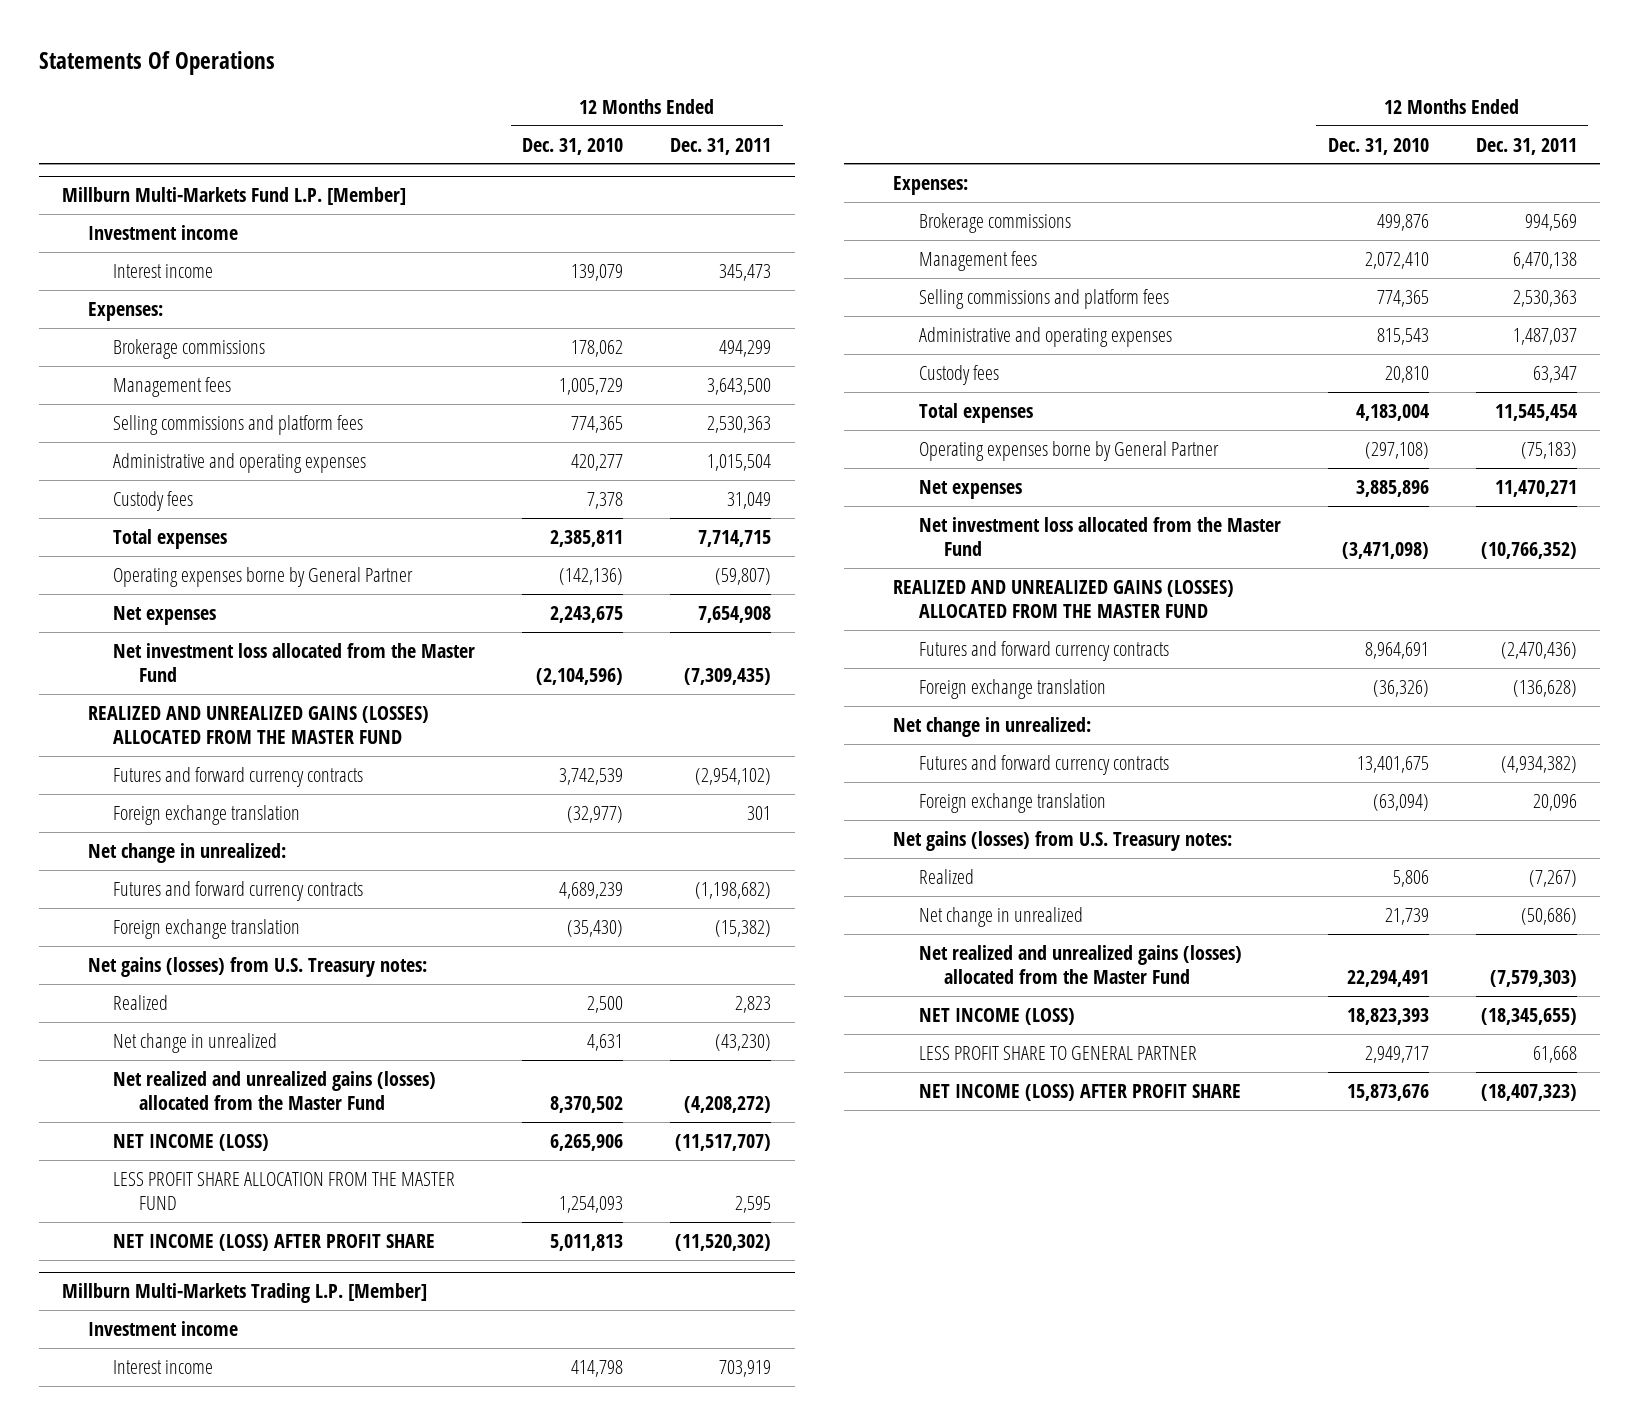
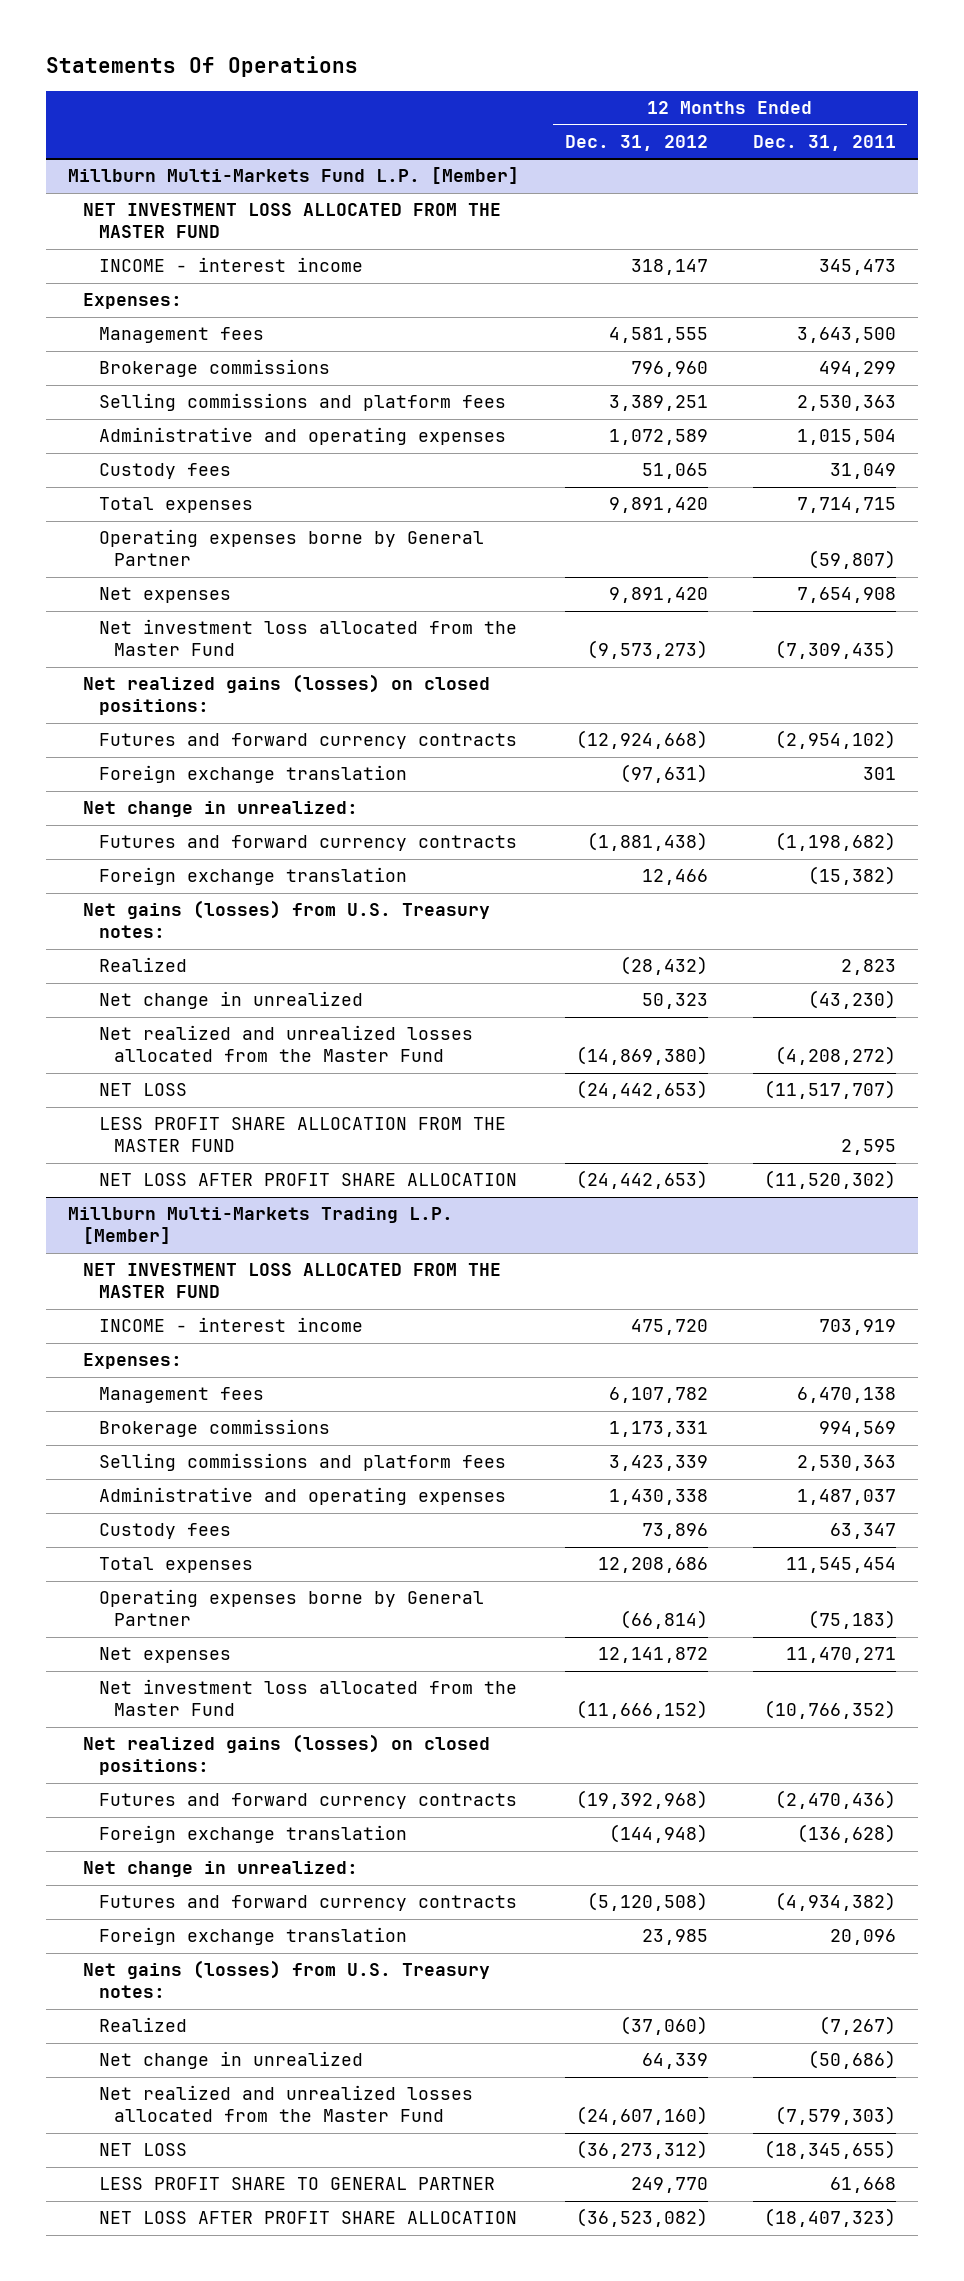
[522,137,624,155] Dec. 31, 2010 -> none
none -> [564,135,708,152] Dec. 31, 2012
[87,224,238,240] Investment income -> none
none -> [83,203,502,239] NET INVESTMENT LOSS ALLOCATED FROM THE MASTER FUND
[113,263,214,278] Interest income -> [98,257,363,273] INCOME - interest income
[113,338,266,359] Brokerage commissions -> [98,359,330,378] Brokerage commissions
[87,705,429,745] REALIZED AND UNREALIZED GAINS (LOSSES) ALLOCATED FROM THE MASTER FUND -> none
none -> [83,674,491,716] Net realized gains (losses) on closed positions:
[113,1070,437,1111] Net realized and unrealized gains (losses) allocated from the Master Fund -> [98,1025,473,1063] Net realized and unrealized losses allocated from the Master Fund
[113,1133,270,1151] NET INCOME (LOSS) -> [98,1083,187,1097] NET LOSS
[113,1233,436,1251] NET INCOME (LOSS) AFTER PROFIT SHARE -> [98,1173,517,1187] NET LOSS AFTER PROFIT SHARE ALLOCATION
[87,1320,238,1336] Investment income -> none
none -> [83,1263,502,1299] NET INVESTMENT LOSS ALLOCATED FROM THE MASTER FUND
[113,1359,214,1374] Interest income -> [98,1317,363,1333] INCOME - interest income
[918,212,1071,233] Brokerage commissions -> [98,1419,330,1438] Brokerage commissions
[892,579,1234,619] REALIZED AND UNREALIZED GAINS (LOSSES) ALLOCATED FROM THE MASTER FUND -> none
none -> [83,1734,491,1776] Net realized gains (losses) on closed positions:
[918,944,1242,985] Net realized and unrealized gains (losses) allocated from the Master Fund -> [98,2085,473,2123] Net realized and unrealized losses allocated from the Master Fund
[918,1007,1075,1025] NET INCOME (LOSS) -> [98,2143,187,2157] NET LOSS
[918,1083,1241,1101] NET INCOME (LOSS) AFTER PROFIT SHARE -> [98,2211,517,2225] NET LOSS AFTER PROFIT SHARE ALLOCATION

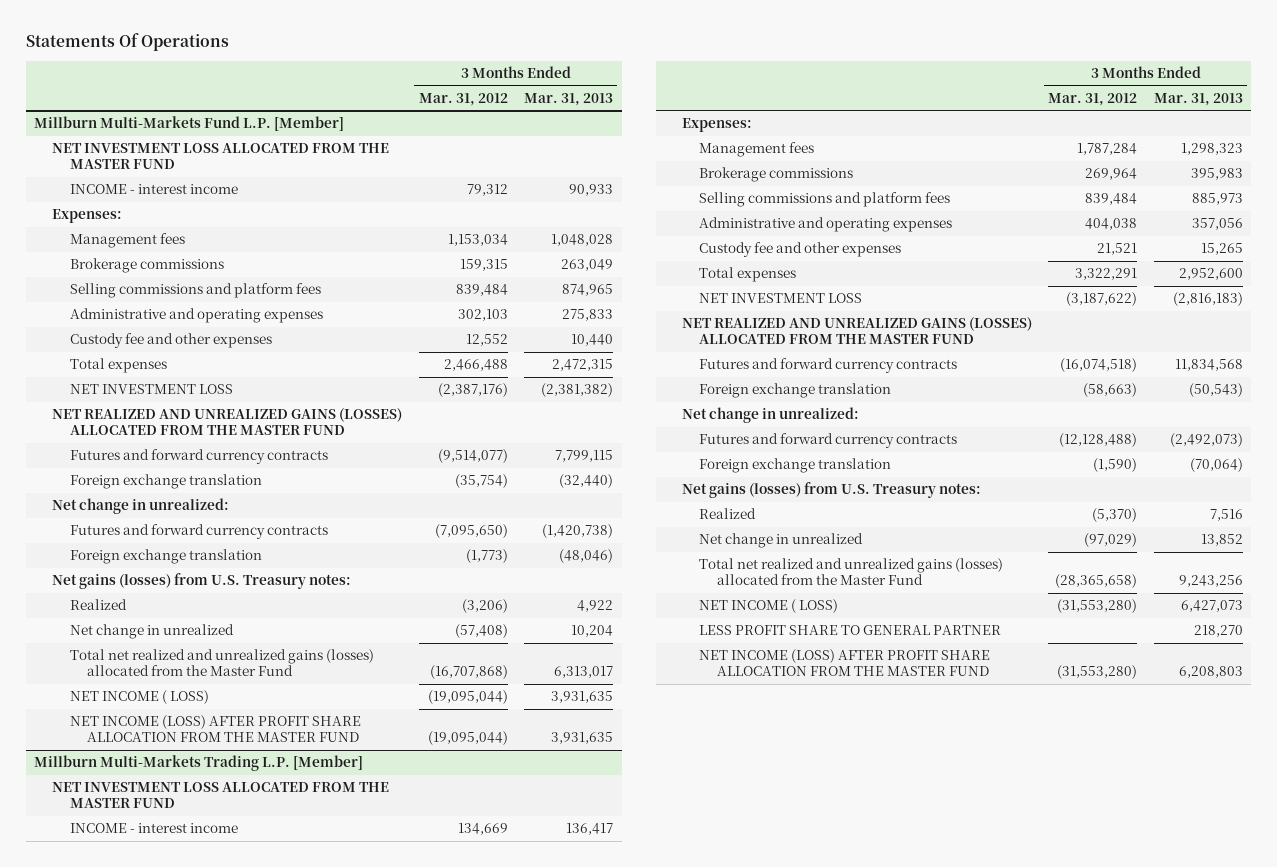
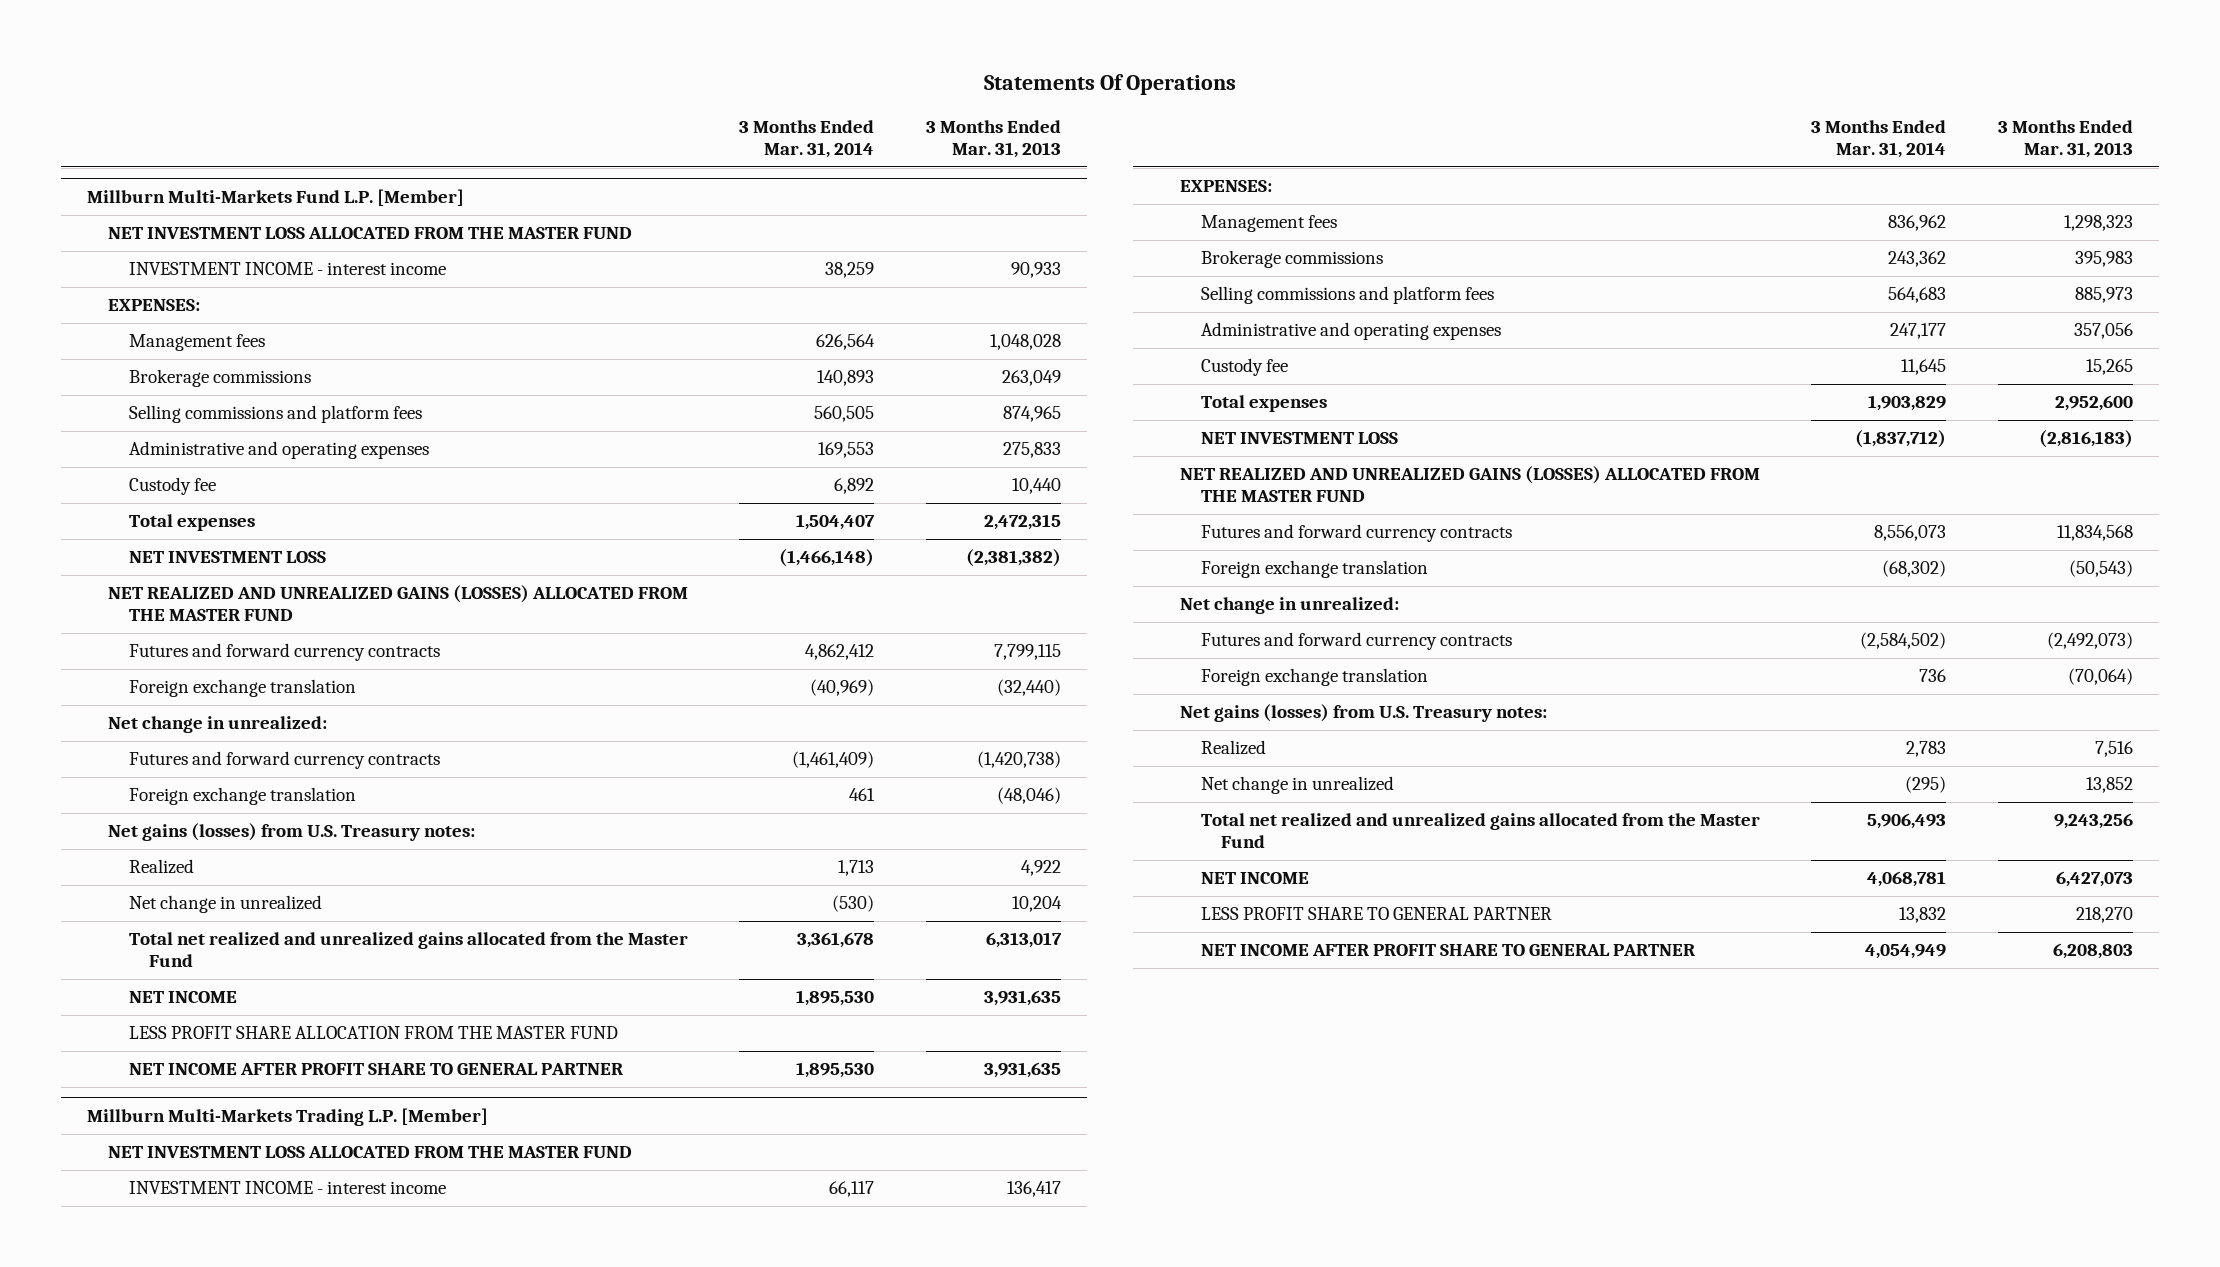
[418,92,508,106] Mar. 31, 2012 -> none
none -> [739,120,875,159] 3 Months Ended Mar. 31, 2014
[69,184,238,195] INCOME - interest income -> [128,262,446,276] INVESTMENT INCOME - interest income
[51,209,122,224] Expenses: -> [107,299,200,312] EXPENSES:
[69,333,272,349] Custody fee and other expenses -> [128,477,216,496] Custody fee
[69,649,374,677] Total net realized and unrealized gains (losses) allocated from the Master Fund -> [128,932,688,968] Total net realized and unrealized gains allocated from the Master Fund
[69,690,209,705] NET INCOME ( LOSS) -> [128,991,237,1004] NET INCOME
none -> [128,1026,618,1040] LESS PROFIT SHARE ALLOCATION FROM THE MASTER FUND
[69,715,361,743] NET INCOME (LOSS) AFTER PROFIT SHARE ALLOCATION FROM THE MASTER FUND -> [128,1063,623,1076] NET INCOME AFTER PROFIT SHARE TO GENERAL PARTNER
[69,823,238,834] INCOME - interest income -> [128,1181,446,1195] INVESTMENT INCOME - interest income
[681,118,752,133] Expenses: -> [1179,180,1272,193] EXPENSES:
[699,242,902,258] Custody fee and other expenses -> [1200,358,1288,377] Custody fee
[699,558,1004,586] Total net realized and unrealized gains (losses) allocated from the Master Fund -> [1200,813,1760,849] Total net realized and unrealized gains allocated from the Master Fund
[699,599,839,614] NET INCOME ( LOSS) -> [1200,872,1309,885] NET INCOME
[699,649,991,677] NET INCOME (LOSS) AFTER PROFIT SHARE ALLOCATION FROM THE MASTER FUND -> [1200,944,1695,957] NET INCOME AFTER PROFIT SHARE TO GENERAL PARTNER

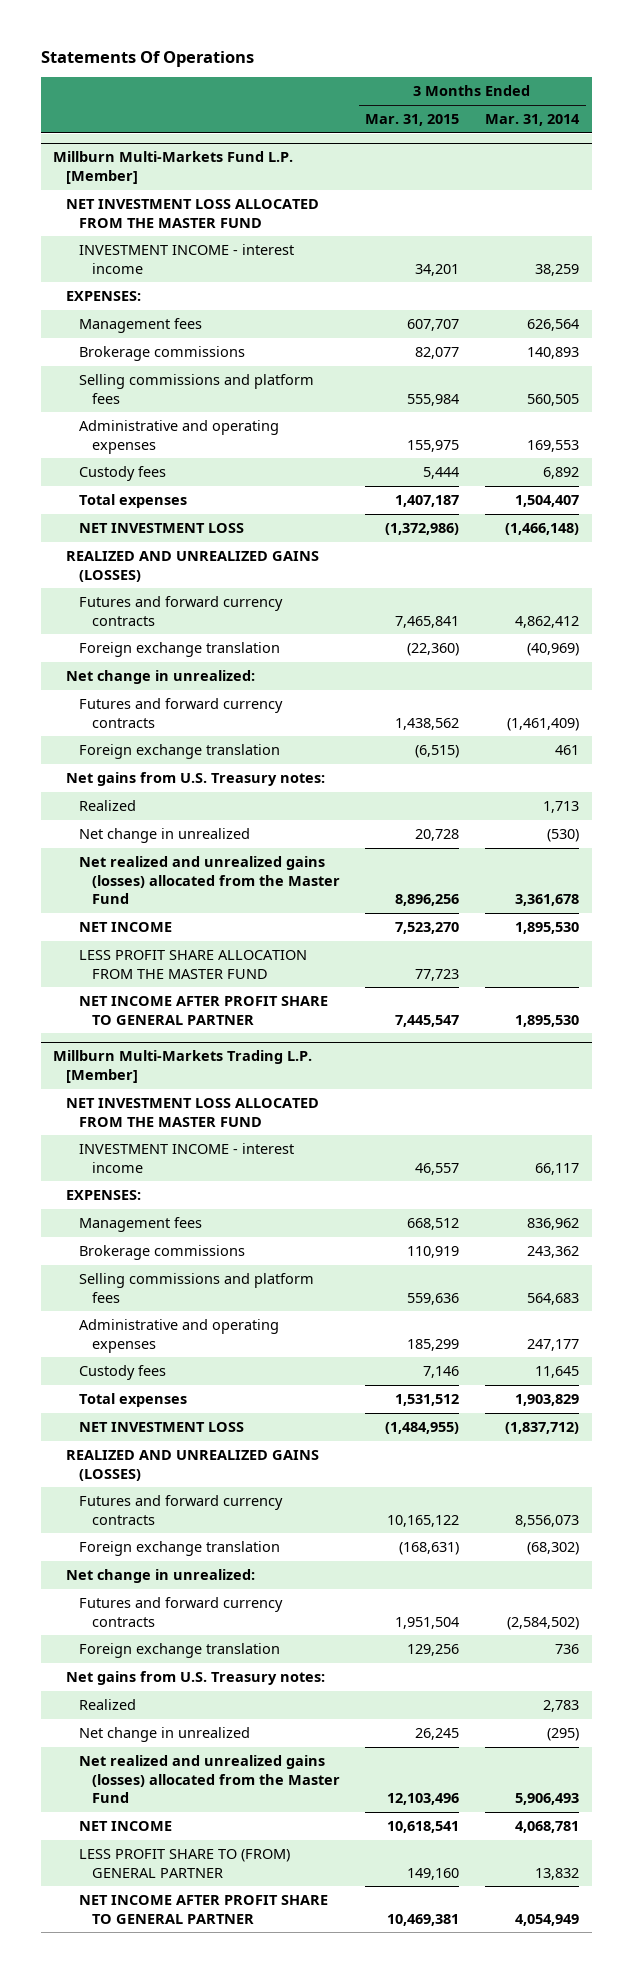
[926,120,1062,159] 3 Months Ended Mar. 31, 2013 -> none
none -> [365,114,460,127] Mar. 31, 2015
[128,477,216,496] Custody fee -> [78,466,166,482] Custody fees
[107,585,688,622] NET REALIZED AND UNREALIZED GAINS (LOSSES) ALLOCATED FROM THE MASTER FUND -> [66,551,320,582] REALIZED AND UNREALIZED GAINS (LOSSES)
[107,823,475,842] Net gains (losses) from U.S. Treasury notes: -> [66,772,326,787] Net gains from U.S. Treasury notes:
[128,932,688,968] Total net realized and unrealized gains allocated from the Master Fund -> [78,856,340,905] Net realized and unrealized gains (losses) allocated from the Master Fund
[1200,358,1288,377] Custody fee -> [78,1365,166,1381] Custody fees
[1179,466,1760,503] NET REALIZED AND UNREALIZED GAINS (LOSSES) ALLOCATED FROM THE MASTER FUND -> [66,1450,320,1481] REALIZED AND UNREALIZED GAINS (LOSSES)
[1179,704,1547,723] Net gains (losses) from U.S. Treasury notes: -> [66,1671,326,1686] Net gains from U.S. Treasury notes:
[1200,813,1760,849] Total net realized and unrealized gains allocated from the Master Fund -> [78,1755,340,1804] Net realized and unrealized gains (losses) allocated from the Master Fund
[1200,907,1552,921] LESS PROFIT SHARE TO GENERAL PARTNER -> [78,1849,290,1878] LESS PROFIT SHARE TO (FROM) GENERAL PARTNER

